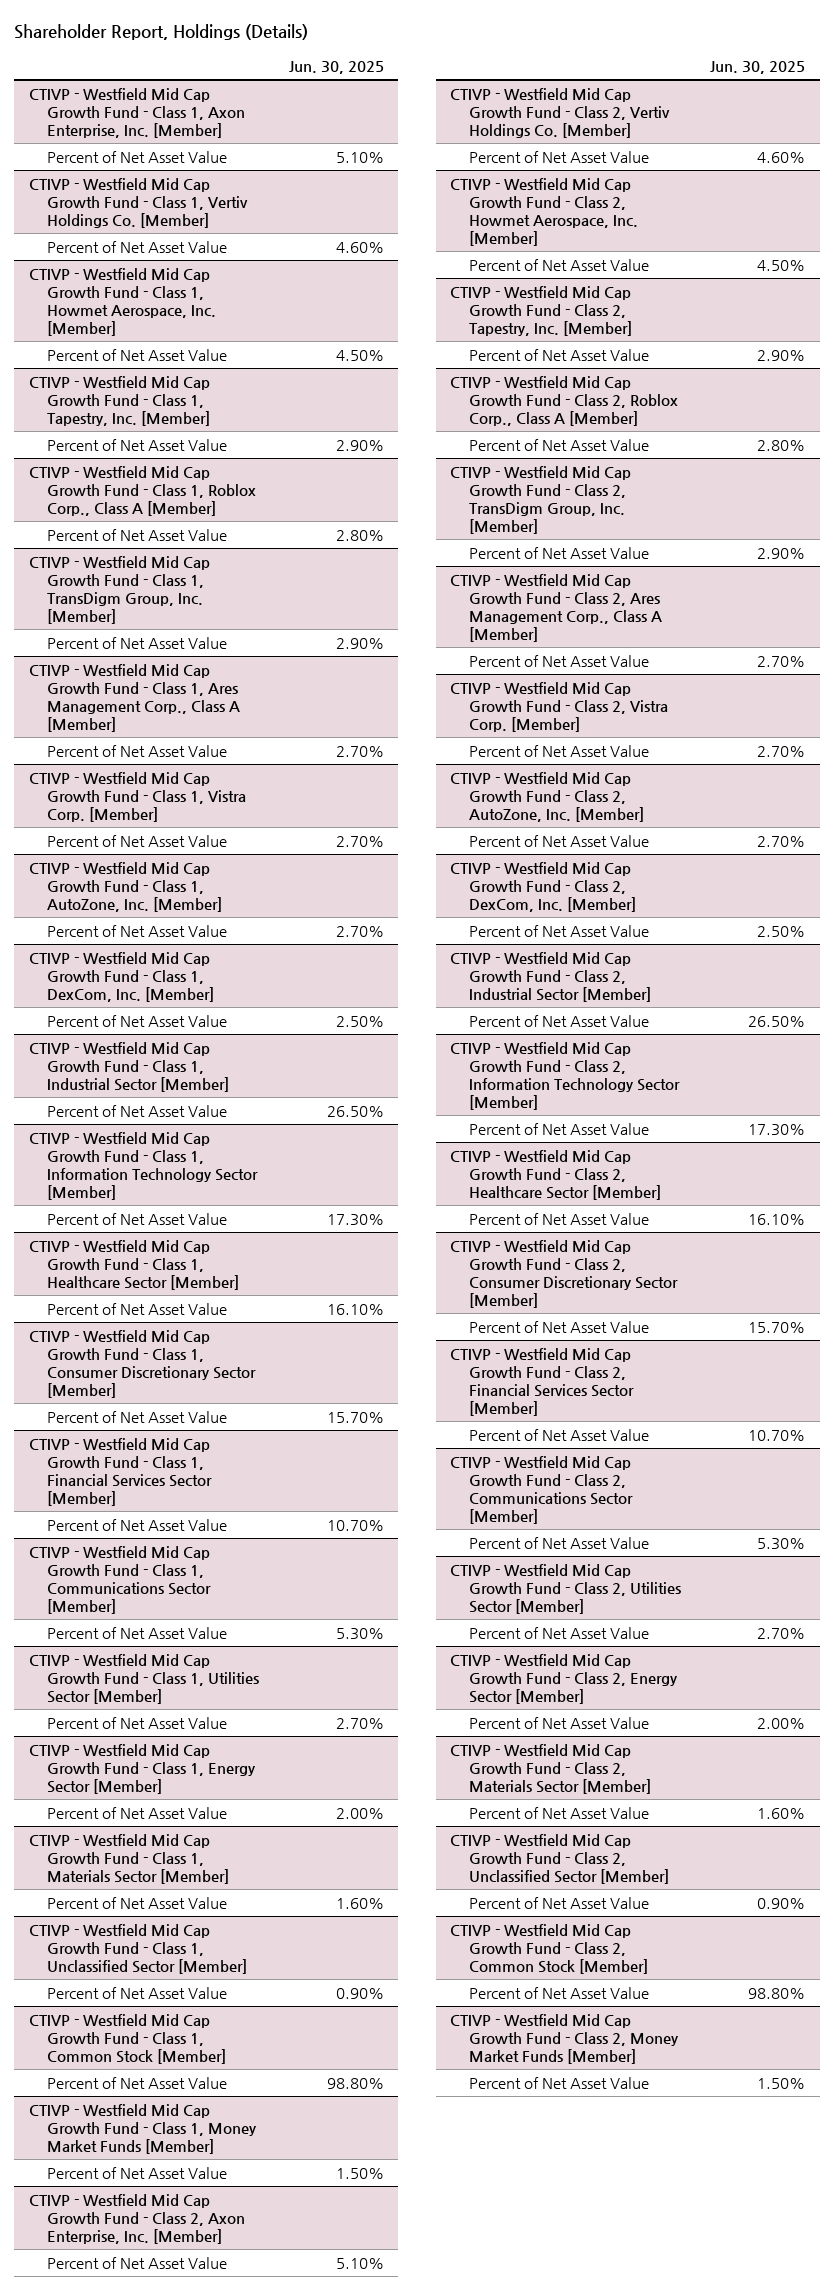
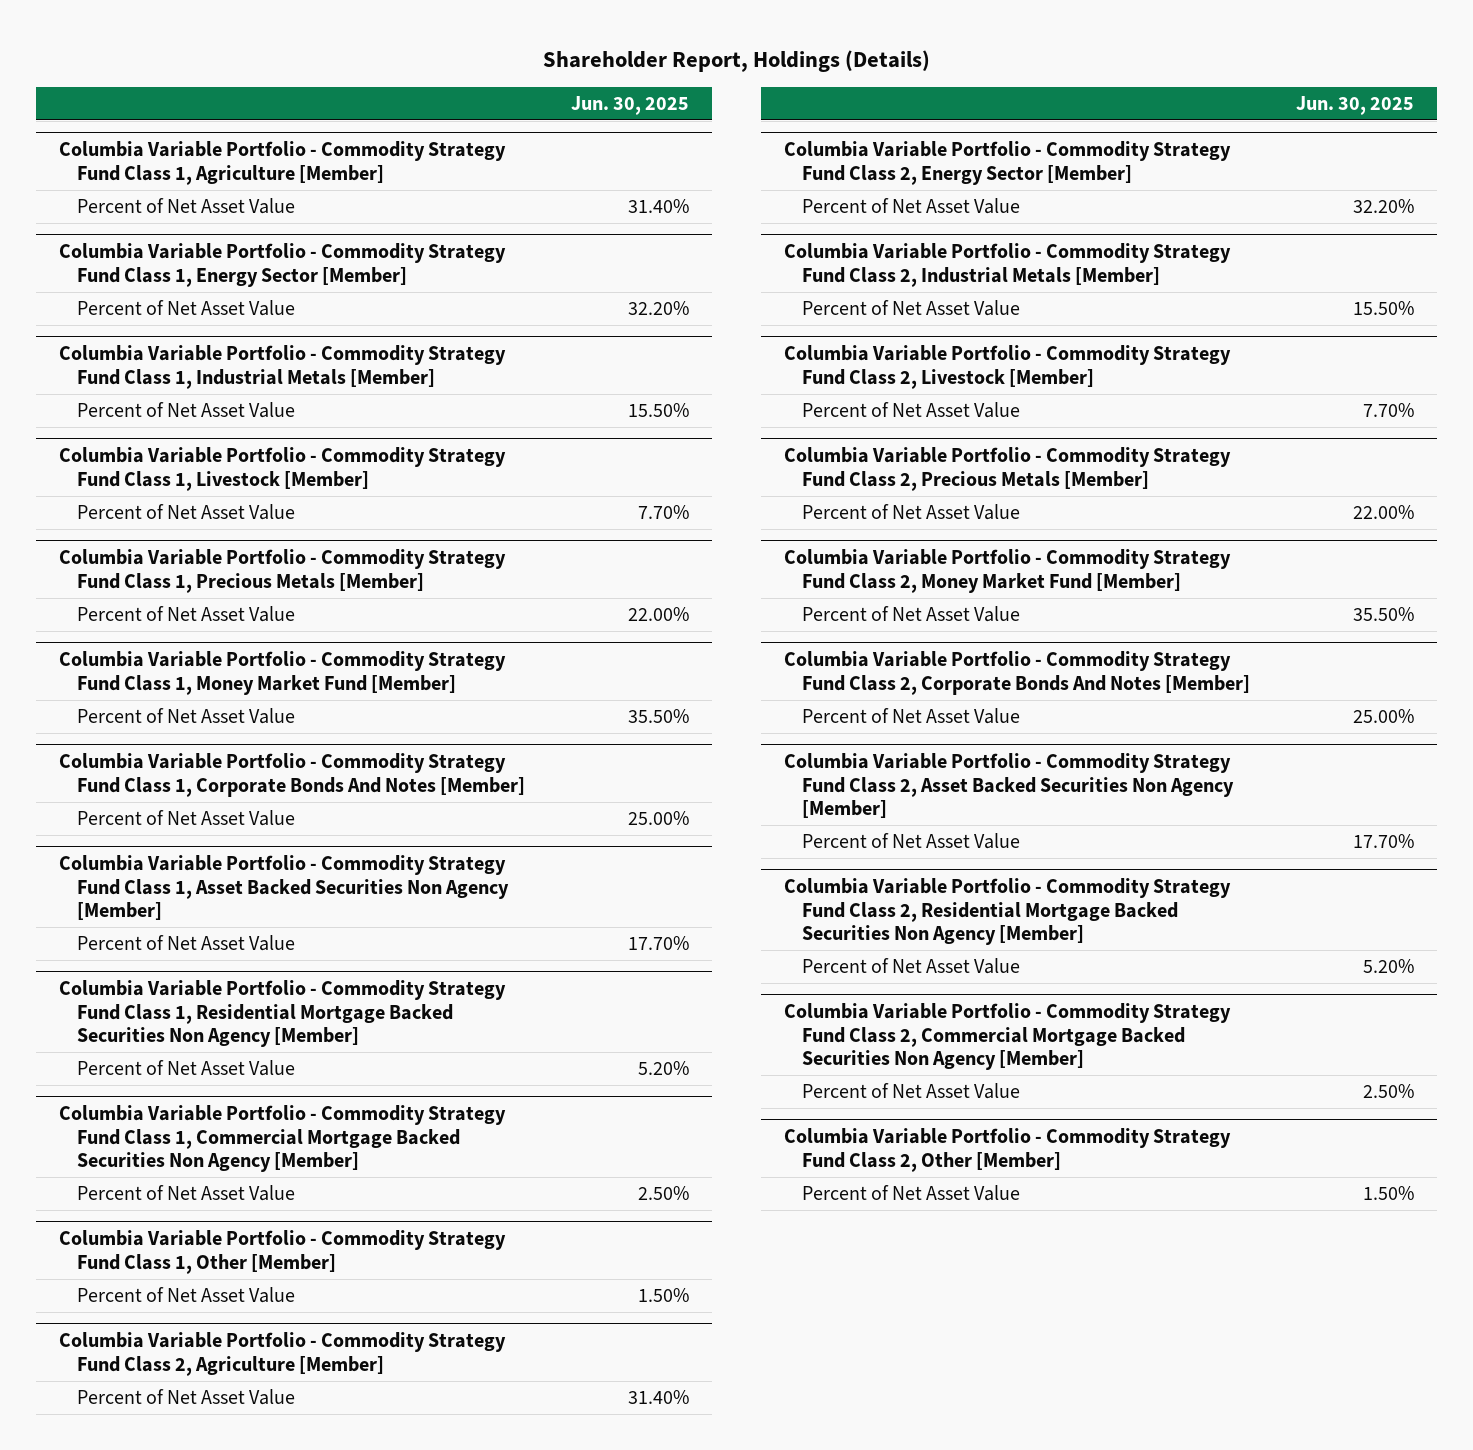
[28,87,246,138] CTIVP - Westfield Mid Cap Growth Fund - Class 1, Axon Enterprise, Inc. [Member] -> none
[28,177,249,228] CTIVP - Westfield Mid Cap Growth Fund - Class 1, Vertiv Holdings Co. [Member] -> none
[28,267,217,336] CTIVP - Westfield Mid Cap Growth Fund - Class 1, Howmet Aerospace, Inc. [Member] -> none
[28,375,211,426] CTIVP - Westfield Mid Cap Growth Fund - Class 1, Tapestry, Inc. [Member] -> none
[28,465,257,516] CTIVP - Westfield Mid Cap Growth Fund - Class 1, Roblox Corp., Class A [Member] -> none
[28,555,210,624] CTIVP - Westfield Mid Cap Growth Fund - Class 1, TransDigm Group, Inc. [Member] -> none
[28,663,241,732] CTIVP - Westfield Mid Cap Growth Fund - Class 1, Ares Management Corp., Class A [Member] -> none
[28,771,247,822] CTIVP - Westfield Mid Cap Growth Fund - Class 1, Vistra Corp. [Member] -> none
[28,861,223,912] CTIVP - Westfield Mid Cap Growth Fund - Class 1, AutoZone, Inc. [Member] -> none
[28,951,215,1002] CTIVP - Westfield Mid Cap Growth Fund - Class 1, DexCom, Inc. [Member] -> none
none -> [59,140,507,185] Columbia Variable Portfolio - Commodity Strategy Fund Class 1, Agriculture [Member]
[335,151,384,163] 5.10% -> [627,199,689,214] 31.40%
none -> [59,242,507,287] Columbia Variable Portfolio - Commodity Strategy Fund Class 1, Energy Sector [Member]
[335,241,384,253] 4.60% -> [627,301,689,316] 32.20%
none -> [59,344,507,389] Columbia Variable Portfolio - Commodity Strategy Fund Class 1, Industrial Metals [Member]
[335,349,384,361] 4.50% -> [627,403,689,418] 15.50%
none -> [59,446,507,491] Columbia Variable Portfolio - Commodity Strategy Fund Class 1, Livestock [Member]
[335,439,384,451] 2.90% -> [637,505,689,520] 7.70%
none -> [59,548,507,593] Columbia Variable Portfolio - Commodity Strategy Fund Class 1, Precious Metals [Member]
[335,529,384,541] 2.80% -> [627,607,689,622] 22.00%
none -> [59,650,507,695] Columbia Variable Portfolio - Commodity Strategy Fund Class 1, Money Market Fund [Member]
[335,637,384,649] 2.90% -> [627,709,689,724] 35.50%
none -> [59,752,525,797] Columbia Variable Portfolio - Commodity Strategy Fund Class 1, Corporate Bonds And Notes [Member]
[335,745,384,757] 2.70% -> [627,811,689,826] 25.00%
none -> [59,854,509,921] Columbia Variable Portfolio - Commodity Strategy Fund Class 1, Asset Backed Securities Non Agency [Member]
[335,835,384,847] 2.70% -> [627,936,689,951] 17.70%
none -> [59,979,507,1048] Columbia Variable Portfolio - Commodity Strategy Fund Class 1, Residential Mortgage Backed Securities Non Agency [Member]
[335,925,384,937] 2.70% -> [637,1061,689,1076] 5.20%
none -> [59,1104,507,1173] Columbia Variable Portfolio - Commodity Strategy Fund Class 1, Commercial Mortgage Backed Securities Non Agency [Member]
[28,1041,230,1092] CTIVP - Westfield Mid Cap Growth Fund - Class 1, Industrial Sector [Member] -> none
[47,1104,228,1117] Percent of Net Asset Value -> none
[28,1131,259,1200] CTIVP - Westfield Mid Cap Growth Fund - Class 1, Information Technology Sector [Member] -> none
[47,1212,228,1225] Percent of Net Asset Value -> none
[28,1239,240,1290] CTIVP - Westfield Mid Cap Growth Fund - Class 1, Healthcare Sector [Member] -> none
[47,1302,228,1315] Percent of Net Asset Value -> none
[28,1329,257,1398] CTIVP - Westfield Mid Cap Growth Fund - Class 1, Consumer Discretionary Sector [Member] -> none
[47,1410,228,1423] Percent of Net Asset Value -> none
[28,1437,213,1506] CTIVP - Westfield Mid Cap Growth Fund - Class 1, Financial Services Sector [Member] -> none
[47,1518,228,1531] Percent of Net Asset Value -> none
[28,1545,212,1614] CTIVP - Westfield Mid Cap Growth Fund - Class 1, Communications Sector [Member] -> none
[47,1626,228,1639] Percent of Net Asset Value -> none
[28,1653,260,1704] CTIVP - Westfield Mid Cap Growth Fund - Class 1, Utilities Sector [Member] -> none
[47,1716,228,1729] Percent of Net Asset Value -> none
[28,1743,257,1794] CTIVP - Westfield Mid Cap Growth Fund - Class 1, Energy Sector [Member] -> none
[47,1806,228,1819] Percent of Net Asset Value -> none
[28,1833,230,1884] CTIVP - Westfield Mid Cap Growth Fund - Class 1, Materials Sector [Member] -> none
[47,1896,228,1909] Percent of Net Asset Value -> none
[28,1923,248,1974] CTIVP - Westfield Mid Cap Growth Fund - Class 1, Unclassified Sector [Member] -> none
[47,1986,228,1999] Percent of Net Asset Value -> none
[28,2013,227,2064] CTIVP - Westfield Mid Cap Growth Fund - Class 1, Common Stock [Member] -> none
[47,2076,228,2089] Percent of Net Asset Value -> none
[28,2103,258,2154] CTIVP - Westfield Mid Cap Growth Fund - Class 1, Money Market Funds [Member] -> none
none -> [59,1229,507,1274] Columbia Variable Portfolio - Commodity Strategy Fund Class 1, Other [Member]
[28,2193,246,2244] CTIVP - Westfield Mid Cap Growth Fund - Class 2, Axon Enterprise, Inc. [Member] -> none
[450,87,670,138] CTIVP - Westfield Mid Cap Growth Fund - Class 2, Vertiv Holdings Co. [Member] -> none
[450,177,638,246] CTIVP - Westfield Mid Cap Growth Fund - Class 2, Howmet Aerospace, Inc. [Member] -> none
[450,285,632,336] CTIVP - Westfield Mid Cap Growth Fund - Class 2, Tapestry, Inc. [Member] -> none
[450,375,678,426] CTIVP - Westfield Mid Cap Growth Fund - Class 2, Roblox Corp., Class A [Member] -> none
[450,465,632,534] CTIVP - Westfield Mid Cap Growth Fund - Class 2, TransDigm Group, Inc. [Member] -> none
[450,573,662,642] CTIVP - Westfield Mid Cap Growth Fund - Class 2, Ares Management Corp., Class A [Member] -> none
[450,681,668,732] CTIVP - Westfield Mid Cap Growth Fund - Class 2, Vistra Corp. [Member] -> none
[450,771,644,822] CTIVP - Westfield Mid Cap Growth Fund - Class 2, AutoZone, Inc. [Member] -> none
[450,861,636,912] CTIVP - Westfield Mid Cap Growth Fund - Class 2, DexCom, Inc. [Member] -> none
none -> [59,1331,507,1376] Columbia Variable Portfolio - Commodity Strategy Fund Class 2, Agriculture [Member]
[335,2257,384,2269] 5.10% -> [627,1390,689,1405] 31.40%
none -> [784,140,1232,185] Columbia Variable Portfolio - Commodity Strategy Fund Class 2, Energy Sector [Member]
[757,151,806,163] 4.60% -> [1352,199,1414,214] 32.20%
none -> [784,242,1232,287] Columbia Variable Portfolio - Commodity Strategy Fund Class 2, Industrial Metals [Member]
[757,259,806,271] 4.50% -> [1352,301,1414,316] 15.50%
none -> [784,344,1232,389] Columbia Variable Portfolio - Commodity Strategy Fund Class 2, Livestock [Member]
[757,349,806,361] 2.90% -> [1362,403,1414,418] 7.70%
none -> [784,446,1232,491] Columbia Variable Portfolio - Commodity Strategy Fund Class 2, Precious Metals [Member]
[757,439,806,451] 2.80% -> [1352,505,1414,520] 22.00%
none -> [784,548,1232,593] Columbia Variable Portfolio - Commodity Strategy Fund Class 2, Money Market Fund [Member]
[757,547,806,559] 2.90% -> [1352,607,1414,622] 35.50%
none -> [784,650,1250,695] Columbia Variable Portfolio - Commodity Strategy Fund Class 2, Corporate Bonds And Notes [Member]
[757,655,806,667] 2.70% -> [1352,709,1414,724] 25.00%
none -> [784,752,1234,819] Columbia Variable Portfolio - Commodity Strategy Fund Class 2, Asset Backed Securities Non Agency [Member]
[757,745,806,757] 2.70% -> [1352,834,1414,849] 17.70%
none -> [784,877,1232,946] Columbia Variable Portfolio - Commodity Strategy Fund Class 2, Residential Mortgage Backed Securities Non Agency [Member]
[757,835,806,847] 2.70% -> [1362,959,1414,974] 5.20%
none -> [784,1002,1232,1071] Columbia Variable Portfolio - Commodity Strategy Fund Class 2, Commercial Mortgage Backed Securities Non Agency [Member]
[450,951,651,1002] CTIVP - Westfield Mid Cap Growth Fund - Class 2, Industrial Sector [Member] -> none
[468,1014,649,1027] Percent of Net Asset Value -> none
[450,1041,680,1110] CTIVP - Westfield Mid Cap Growth Fund - Class 2, Information Technology Sector [Member] -> none
[468,1122,649,1135] Percent of Net Asset Value -> none
[450,1149,661,1200] CTIVP - Westfield Mid Cap Growth Fund - Class 2, Healthcare Sector [Member] -> none
[468,1212,649,1225] Percent of Net Asset Value -> none
[450,1239,678,1308] CTIVP - Westfield Mid Cap Growth Fund - Class 2, Consumer Discretionary Sector [Member] -> none
[468,1320,649,1333] Percent of Net Asset Value -> none
[450,1347,634,1416] CTIVP - Westfield Mid Cap Growth Fund - Class 2, Financial Services Sector [Member] -> none
[468,1428,649,1441] Percent of Net Asset Value -> none
[450,1455,633,1524] CTIVP - Westfield Mid Cap Growth Fund - Class 2, Communications Sector [Member] -> none
[468,1536,649,1549] Percent of Net Asset Value -> none
[450,1563,681,1614] CTIVP - Westfield Mid Cap Growth Fund - Class 2, Utilities Sector [Member] -> none
[468,1626,649,1639] Percent of Net Asset Value -> none
[450,1653,678,1704] CTIVP - Westfield Mid Cap Growth Fund - Class 2, Energy Sector [Member] -> none
[468,1716,649,1729] Percent of Net Asset Value -> none
[450,1743,651,1794] CTIVP - Westfield Mid Cap Growth Fund - Class 2, Materials Sector [Member] -> none
[468,1806,649,1819] Percent of Net Asset Value -> none
[450,1833,669,1884] CTIVP - Westfield Mid Cap Growth Fund - Class 2, Unclassified Sector [Member] -> none
[468,1896,649,1909] Percent of Net Asset Value -> none
[450,1923,648,1974] CTIVP - Westfield Mid Cap Growth Fund - Class 2, Common Stock [Member] -> none
[468,1986,649,1999] Percent of Net Asset Value -> none
[450,2013,679,2064] CTIVP - Westfield Mid Cap Growth Fund - Class 2, Money Market Funds [Member] -> none
none -> [784,1127,1232,1172] Columbia Variable Portfolio - Commodity Strategy Fund Class 2, Other [Member]

